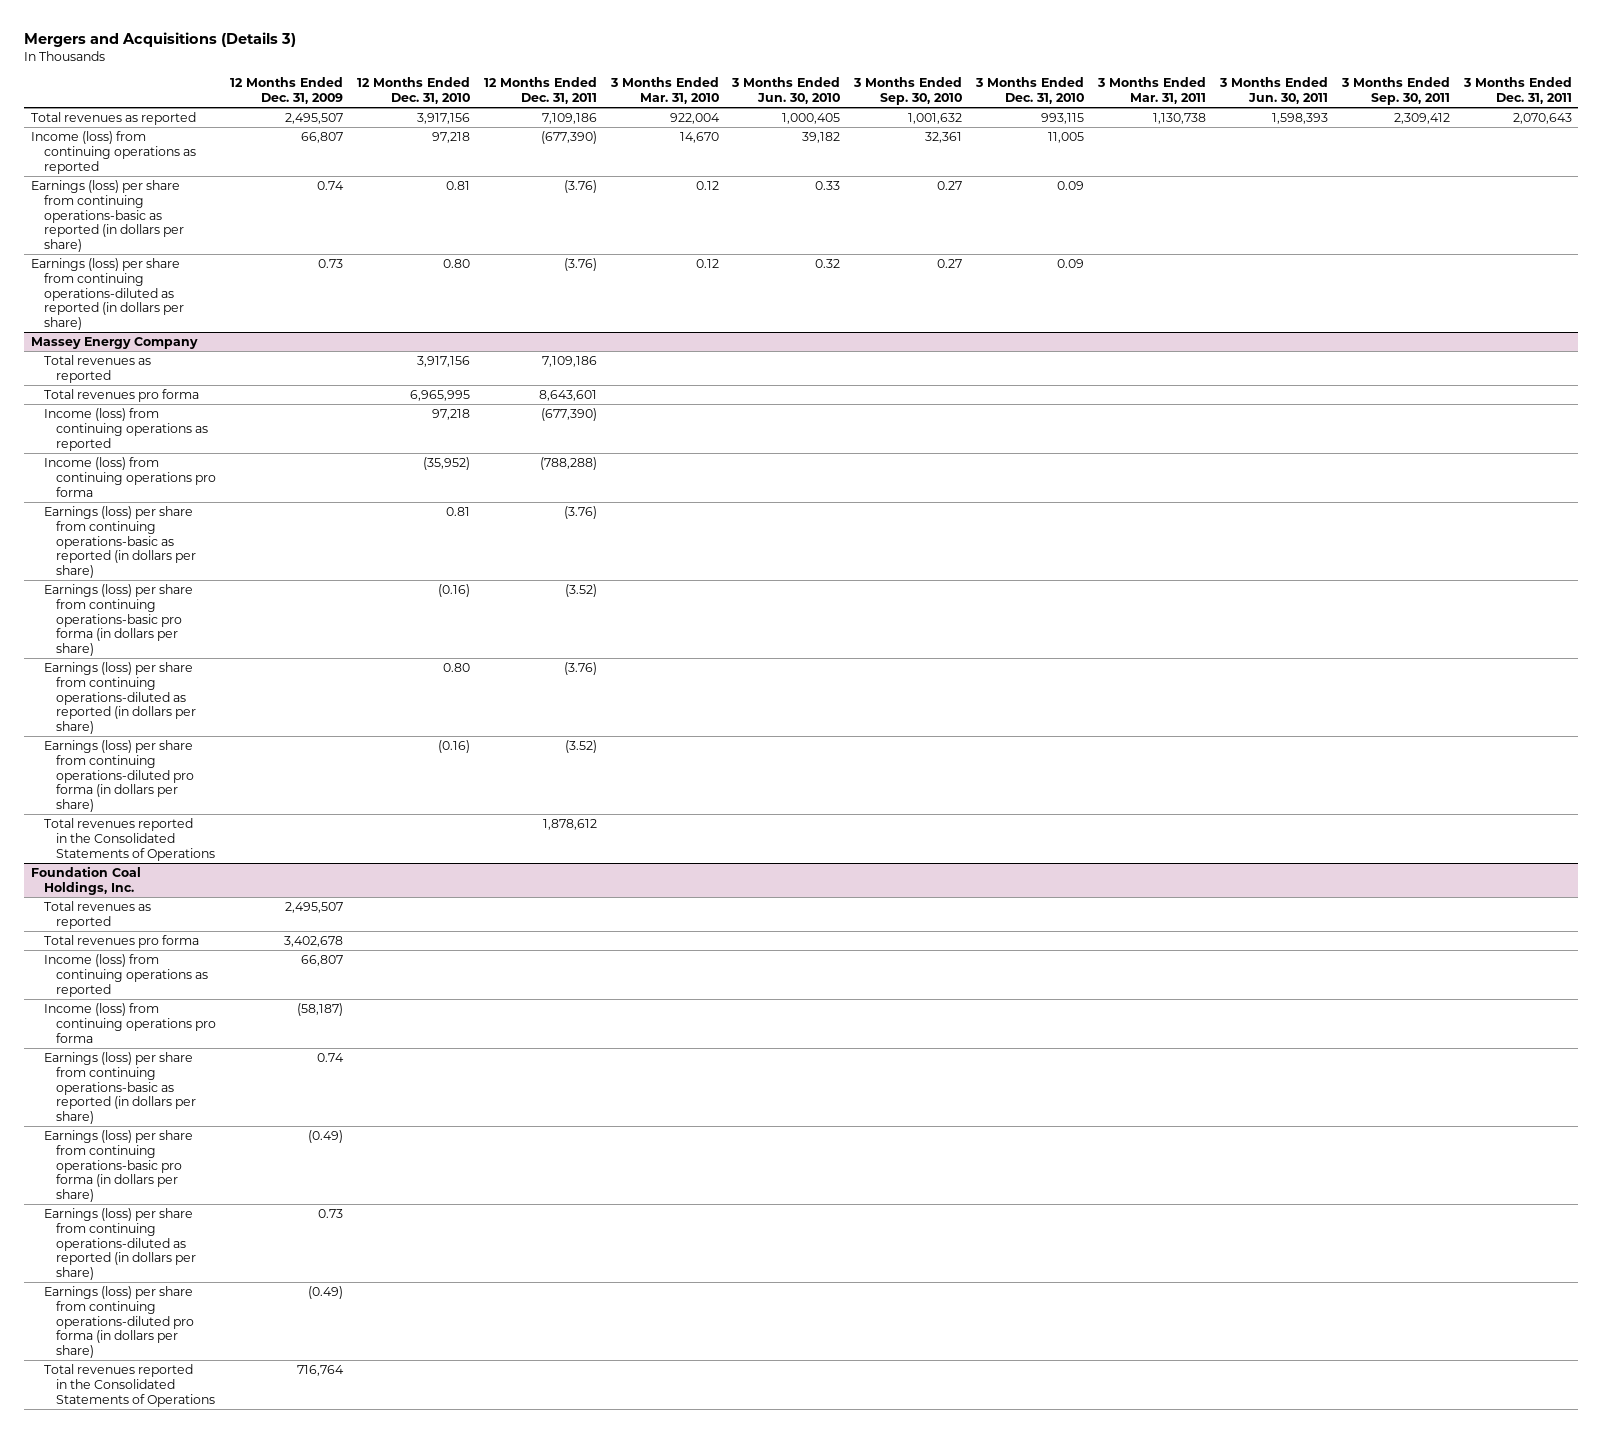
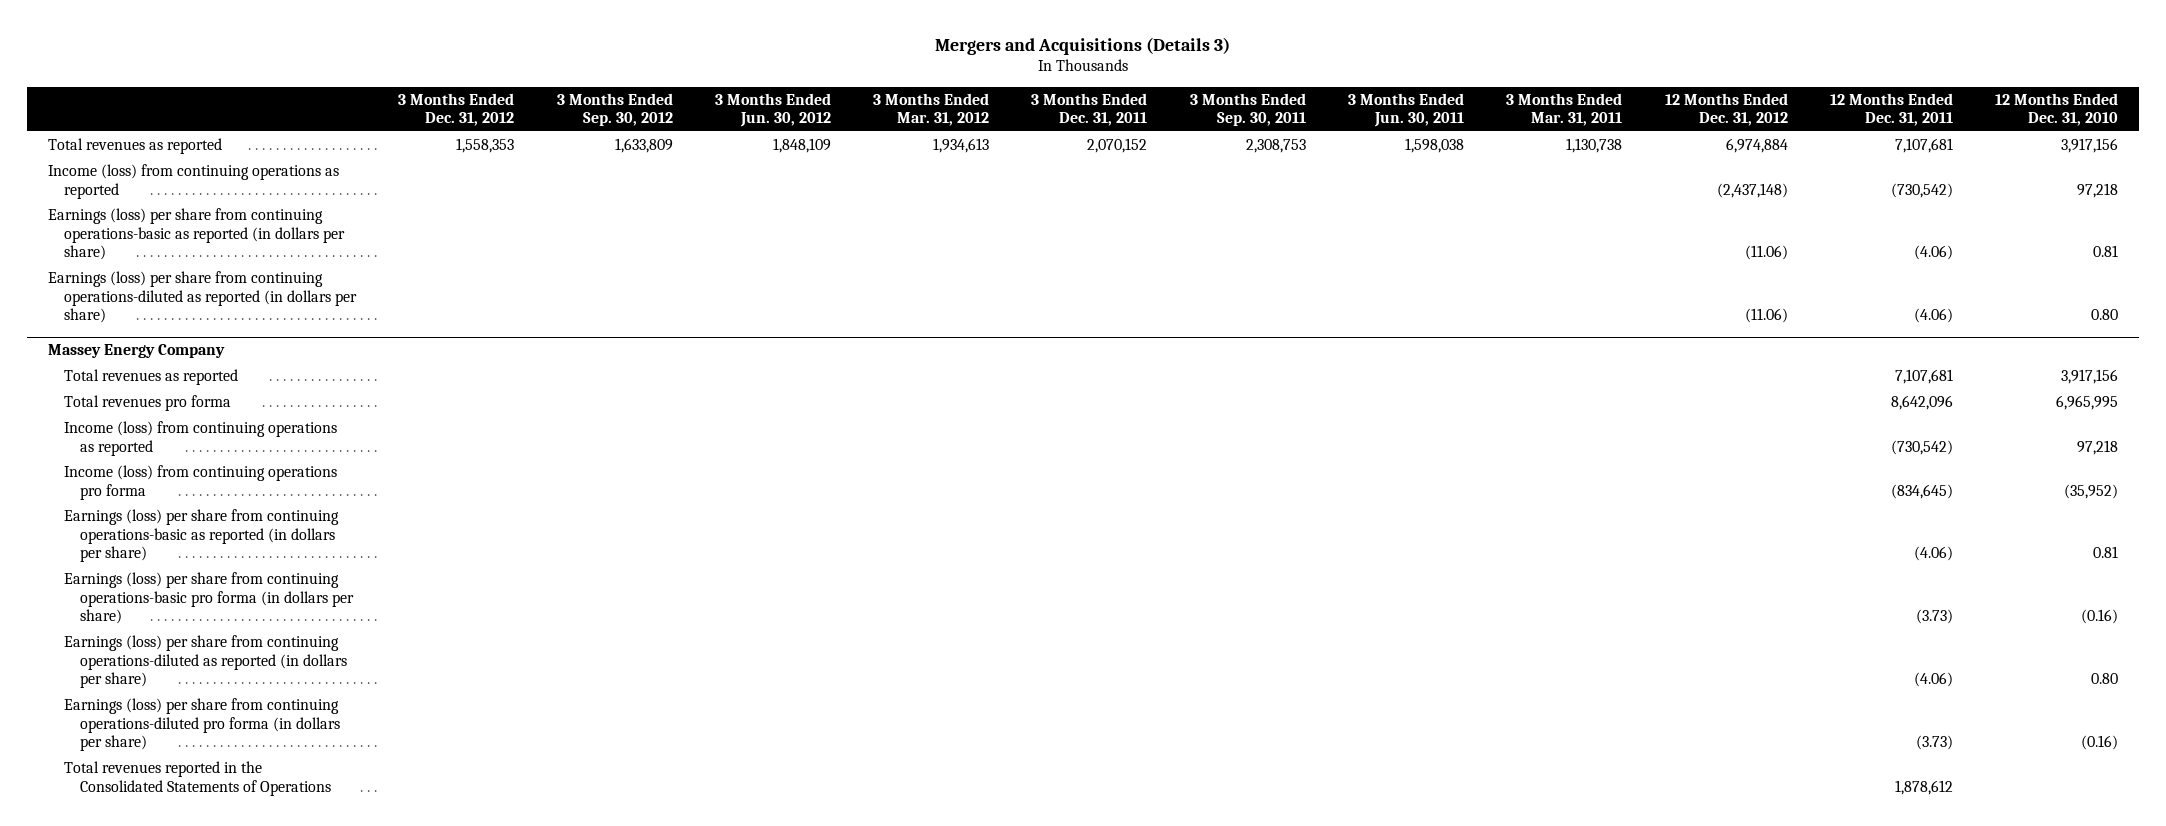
[229,77,343,104] 12 Months Ended Dec. 31, 2009 -> none
[609,77,719,104] 3 Months Ended Mar. 31, 2010 -> none
[731,77,841,104] 3 Months Ended Jun. 30, 2010 -> none
[853,77,963,105] 3 Months Ended Sep. 30, 2010 -> none
[975,77,1085,104] 3 Months Ended Dec. 31, 2010 -> none
none -> [398,92,515,127] 3 Months Ended Dec. 31, 2012
none -> [556,92,673,127] 3 Months Ended Sep. 30, 2012
none -> [714,92,831,128] 3 Months Ended Jun. 30, 2012
none -> [873,92,990,127] 3 Months Ended Mar. 31, 2012
none -> [1664,92,1788,127] 12 Months Ended Dec. 31, 2012
[541,113,597,125] 7,109,186 -> [1894,137,1953,153] 7,107,681
[1271,113,1328,125] 1,598,393 -> [1404,137,1464,153] 1,598,038
[1393,113,1450,125] 2,309,412 -> [1245,138,1306,153] 2,308,753
[1512,113,1572,125] 2,070,643 -> [1087,137,1148,153] 2,070,152
[540,131,597,145] (677,390) -> [1890,182,1953,198] (730,542)
[563,180,597,194] (3.76) -> [1913,245,1953,261] (4.06)
[563,258,597,272] (3.76) -> [1913,308,1953,324] (4.06)
[541,356,597,368] 7,109,186 -> [1894,368,1953,384] 7,107,681
[538,390,597,402] 8,643,601 -> [1890,394,1953,410] 8,642,096
[540,408,597,422] (677,390) -> [1890,439,1953,455] (730,542)
[539,457,597,471] (788,288) -> [1890,483,1953,499] (834,645)
[563,506,597,520] (3.76) -> [1913,546,1953,562] (4.06)
[564,584,597,598] (3.52) -> [1915,609,1953,625] (3.73)
[563,662,597,676] (3.76) -> [1913,672,1953,688] (4.06)
[564,740,597,754] (3.52) -> [1915,735,1953,751] (3.73)
[31,866,142,895] Foundation Coal Holdings, Inc. -> none
[43,901,151,929] Total revenues as reported -> none
[43,935,199,949] Total revenues pro forma -> none
[43,954,209,997] Income (loss) from continuing operations as reported -> none
[43,1003,217,1043] Income (loss) from continuing operations pro forma -> none
[43,1052,197,1125] Earnings (loss) per share from continuing operations-basic as reported (in dollars per share) -> none
[43,1130,193,1203] Earnings (loss) per share from continuing operations-basic pro forma (in dollars per share) -> none
[43,1208,197,1281] Earnings (loss) per share from continuing operations-diluted as reported (in dollars per share) -> none
[43,1286,195,1359] Earnings (loss) per share from continuing operations-diluted pro forma (in dollars per share) -> none
[43,1364,216,1407] Total revenues reported in the Consolidated Statements of Operations -> none

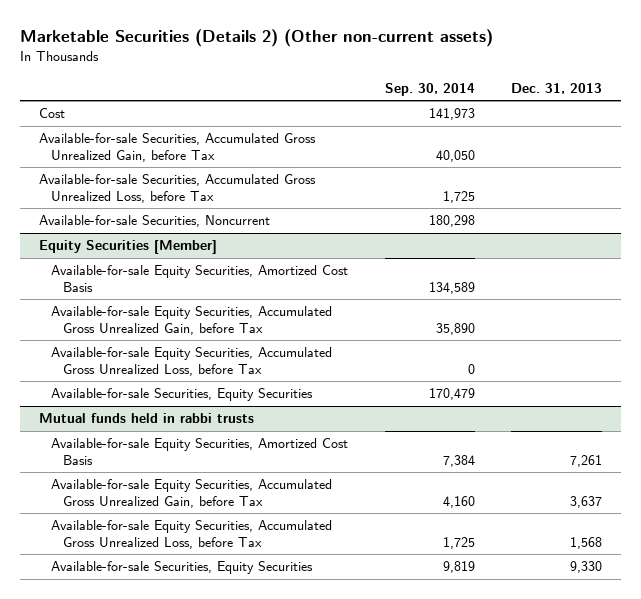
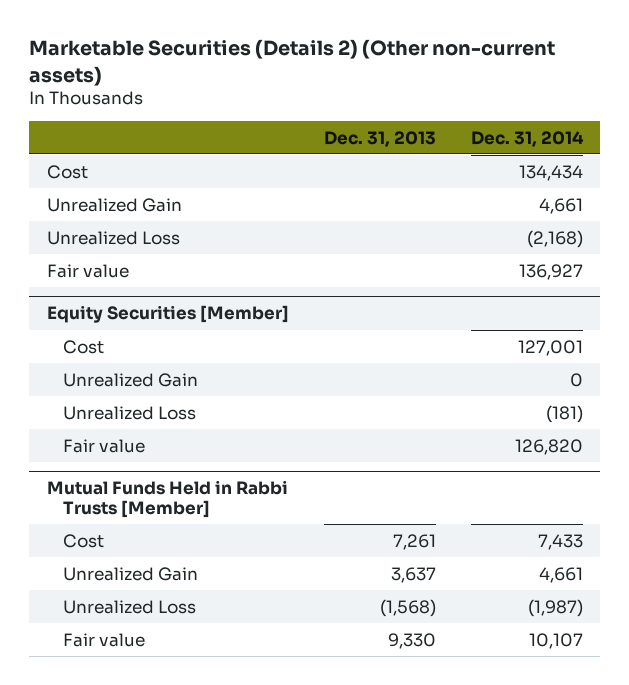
[384,82,475,96] Sep. 30, 2014 -> none
none -> [470,130,584,147] Dec. 31, 2014
[38,133,316,162] Available-for-sale Securities, Accumulated Gross Unrealized Gain, before Tax -> none
[38,174,316,203] Available-for-sale Securities, Accumulated Gross Unrealized Loss, before Tax -> none
[38,215,270,228] Available-for-sale Securities, Noncurrent -> none
none -> [46,197,182,212] Unrealized Gain
none -> [46,230,180,245] Unrealized Loss
none -> [46,263,129,278] Fair value
[50,520,332,549] Available-for-sale Equity Securities, Accumulated Gross Unrealized Loss, before Tax -> none
[50,265,348,292] Available-for-sale Equity Securities, Amortized Cost Basis -> [62,339,104,354] Cost
[50,306,332,335] Available-for-sale Equity Securities, Accumulated Gross Unrealized Gain, before Tax -> [62,372,198,387] Unrealized Gain
[50,347,332,376] Available-for-sale Equity Securities, Accumulated Gross Unrealized Loss, before Tax -> [62,405,196,420] Unrealized Loss
[50,388,313,402] Available-for-sale Securities, Equity Securities -> [62,438,145,453] Fair value
[38,413,254,424] Mutual funds held in rabbi trusts -> [46,480,288,518] Mutual Funds Held in Rabbi Trusts [Member]
[50,438,348,465] Available-for-sale Equity Securities, Amortized Cost Basis -> [62,533,104,548] Cost
[50,479,332,508] Available-for-sale Equity Securities, Accumulated Gross Unrealized Gain, before Tax -> [62,566,198,581] Unrealized Gain
none -> [62,599,196,614] Unrealized Loss
[50,561,313,575] Available-for-sale Securities, Equity Securities -> [62,632,145,647] Fair value

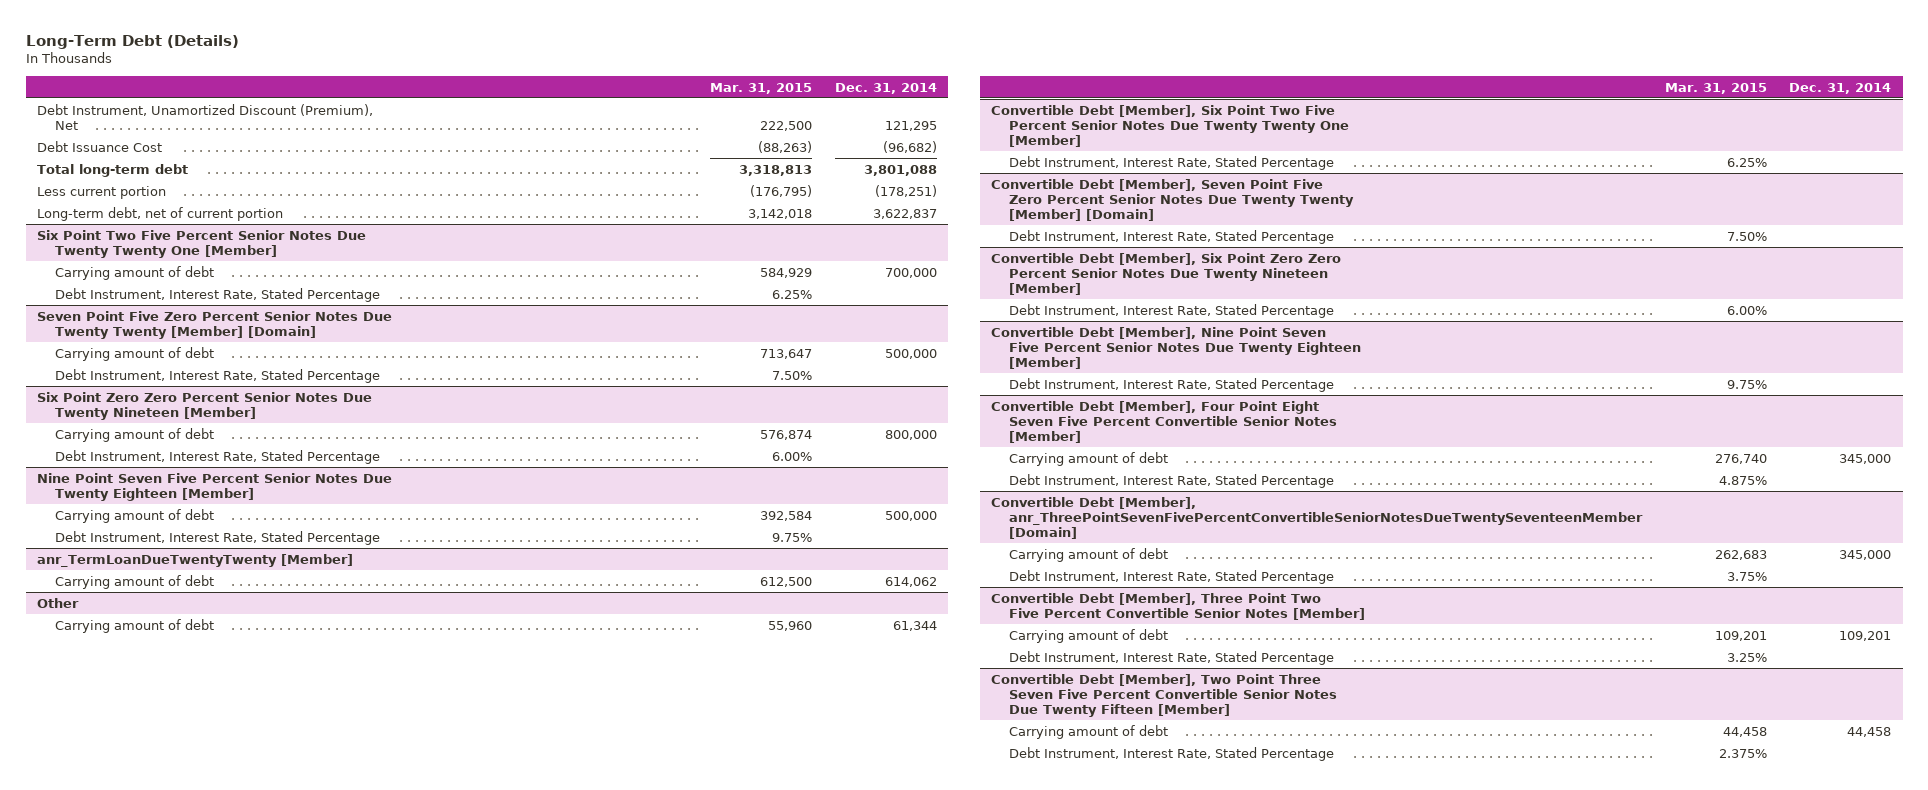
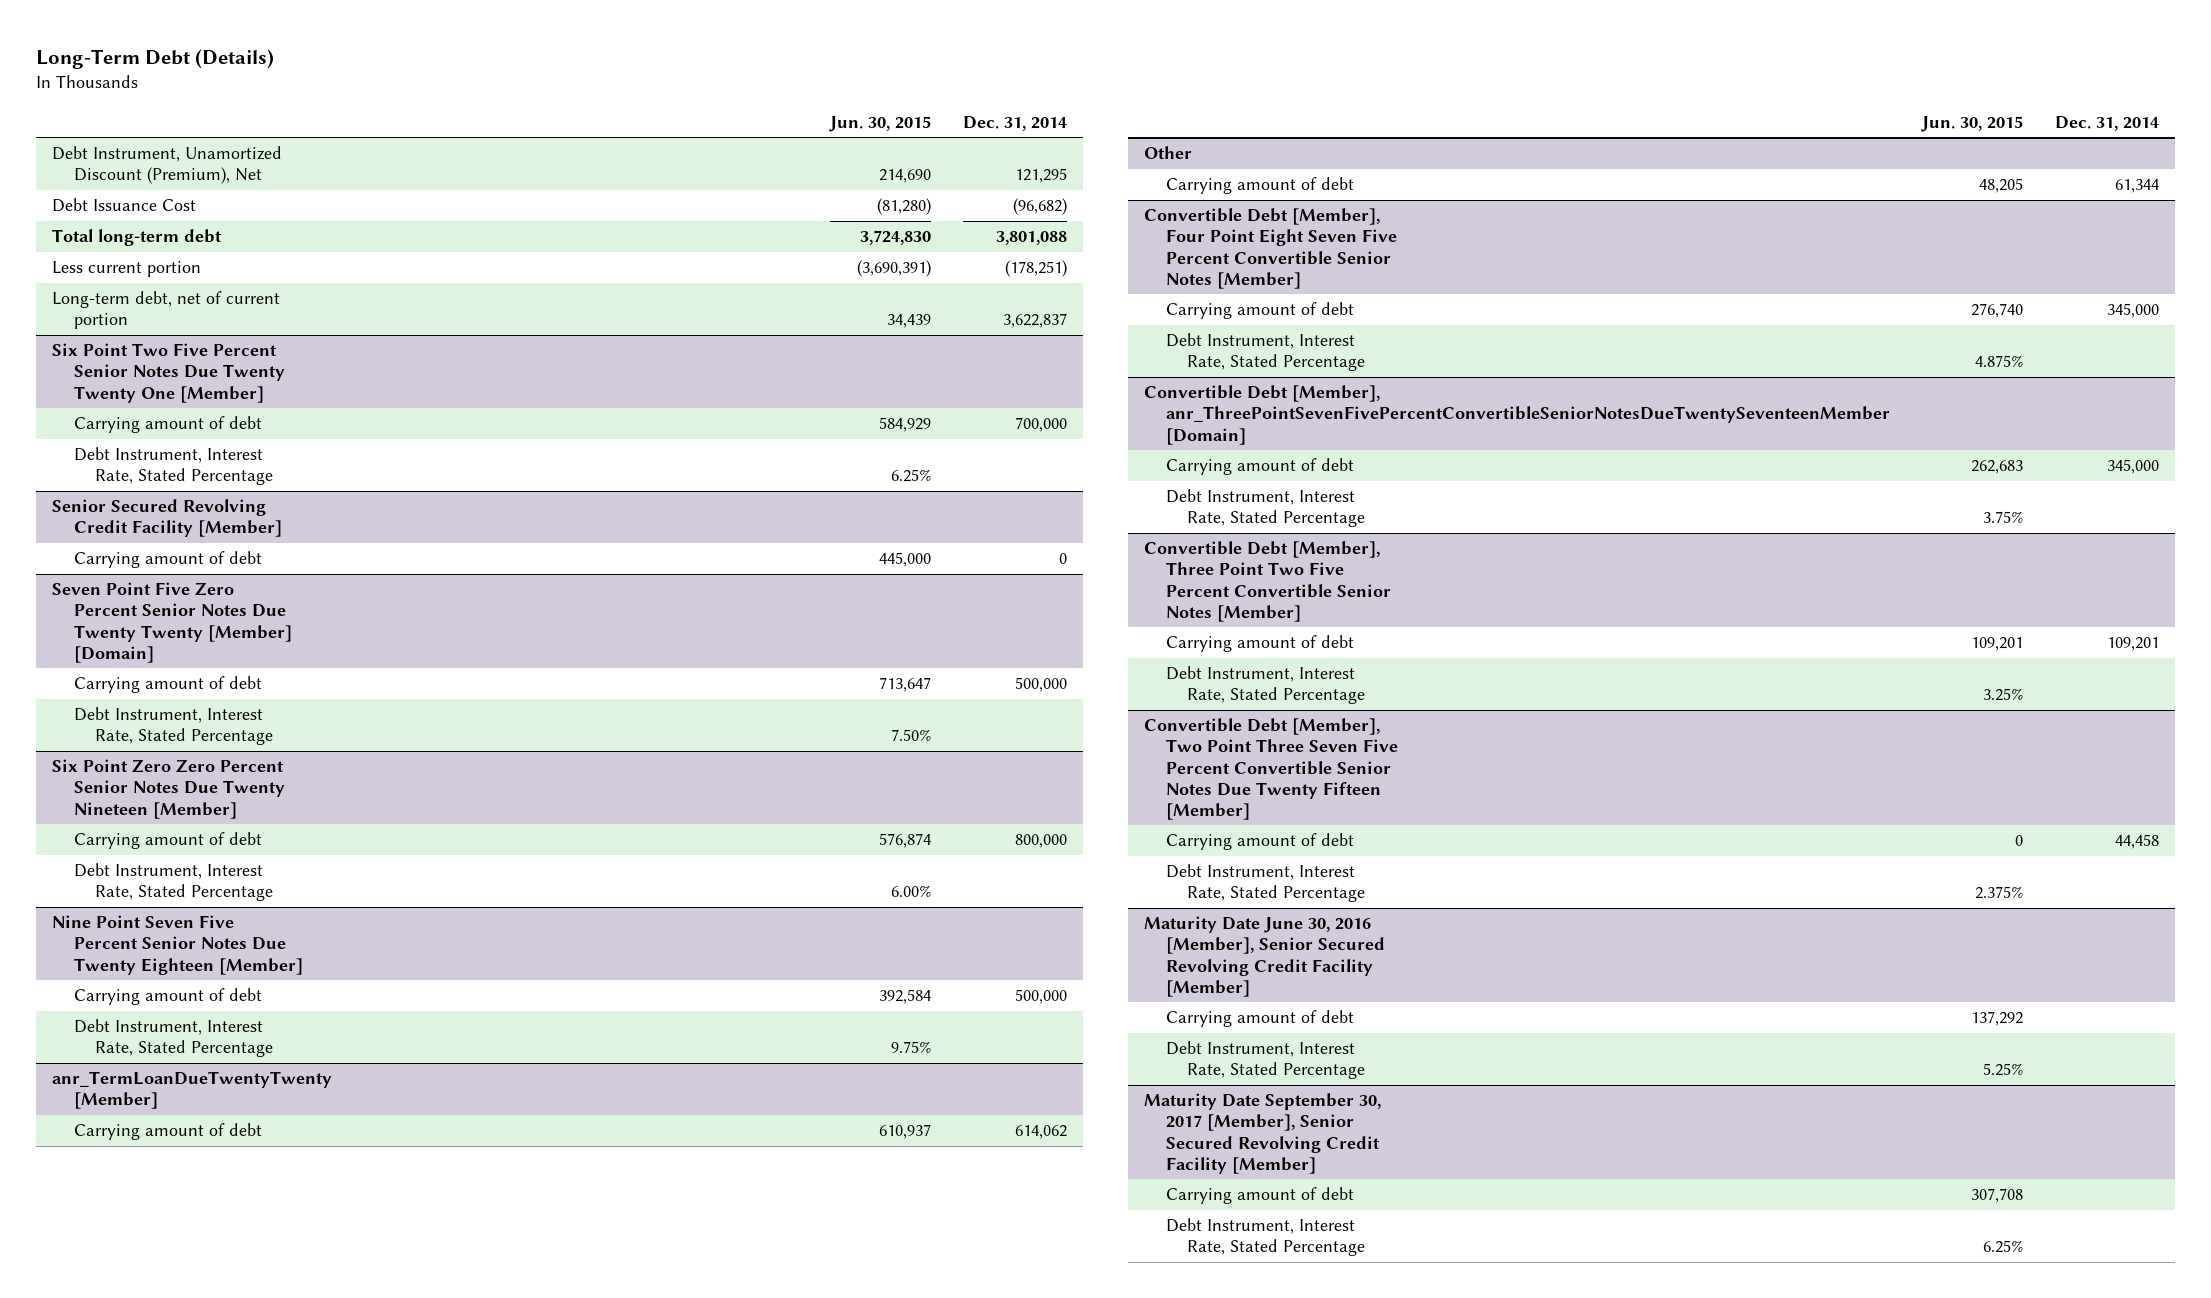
[710,82,813,94] Mar. 31, 2015 -> none
none -> [828,115,931,132] Jun. 30, 2015
none -> [51,499,282,538] Senior Secured Revolving Credit Facility [Member]
none -> [73,551,262,569] Carrying amount of debt
[991,104,1350,147] Convertible Debt [Member], Six Point Two Five Percent Senior Notes Due Twenty Twenty One [Member] -> none
[1009,155,1335,170] Debt Instrument, Interest Rate, Stated Percentage -> none
[991,178,1355,221] Convertible Debt [Member], Seven Point Five Zero Percent Senior Notes Due Twenty Twenty [Member] [Domain] -> none
[1009,229,1335,244] Debt Instrument, Interest Rate, Stated Percentage -> none
[991,252,1342,295] Convertible Debt [Member], Six Point Zero Zero Percent Senior Notes Due Twenty Nineteen [Member] -> none
[1009,303,1335,318] Debt Instrument, Interest Rate, Stated Percentage -> none
[991,326,1362,369] Convertible Debt [Member], Nine Point Seven Five Percent Senior Notes Due Twenty Eighteen [Member] -> none
[1009,377,1335,392] Debt Instrument, Interest Rate, Stated Percentage -> none
none -> [1143,916,1385,997] Maturity Date June 30, 2016 [Member], Senior Secured Revolving Credit Facility [Member]
none -> [1165,1010,1354,1028] Carrying amount of debt
none -> [1165,1041,1366,1080] Debt Instrument, Interest Rate, Stated Percentage
none -> [1143,1093,1381,1174] Maturity Date September 30, 2017 [Member], Senior Secured Revolving Credit Facility [Member]
none -> [1165,1187,1354,1205] Carrying amount of debt
none -> [1165,1218,1366,1257] Debt Instrument, Interest Rate, Stated Percentage

